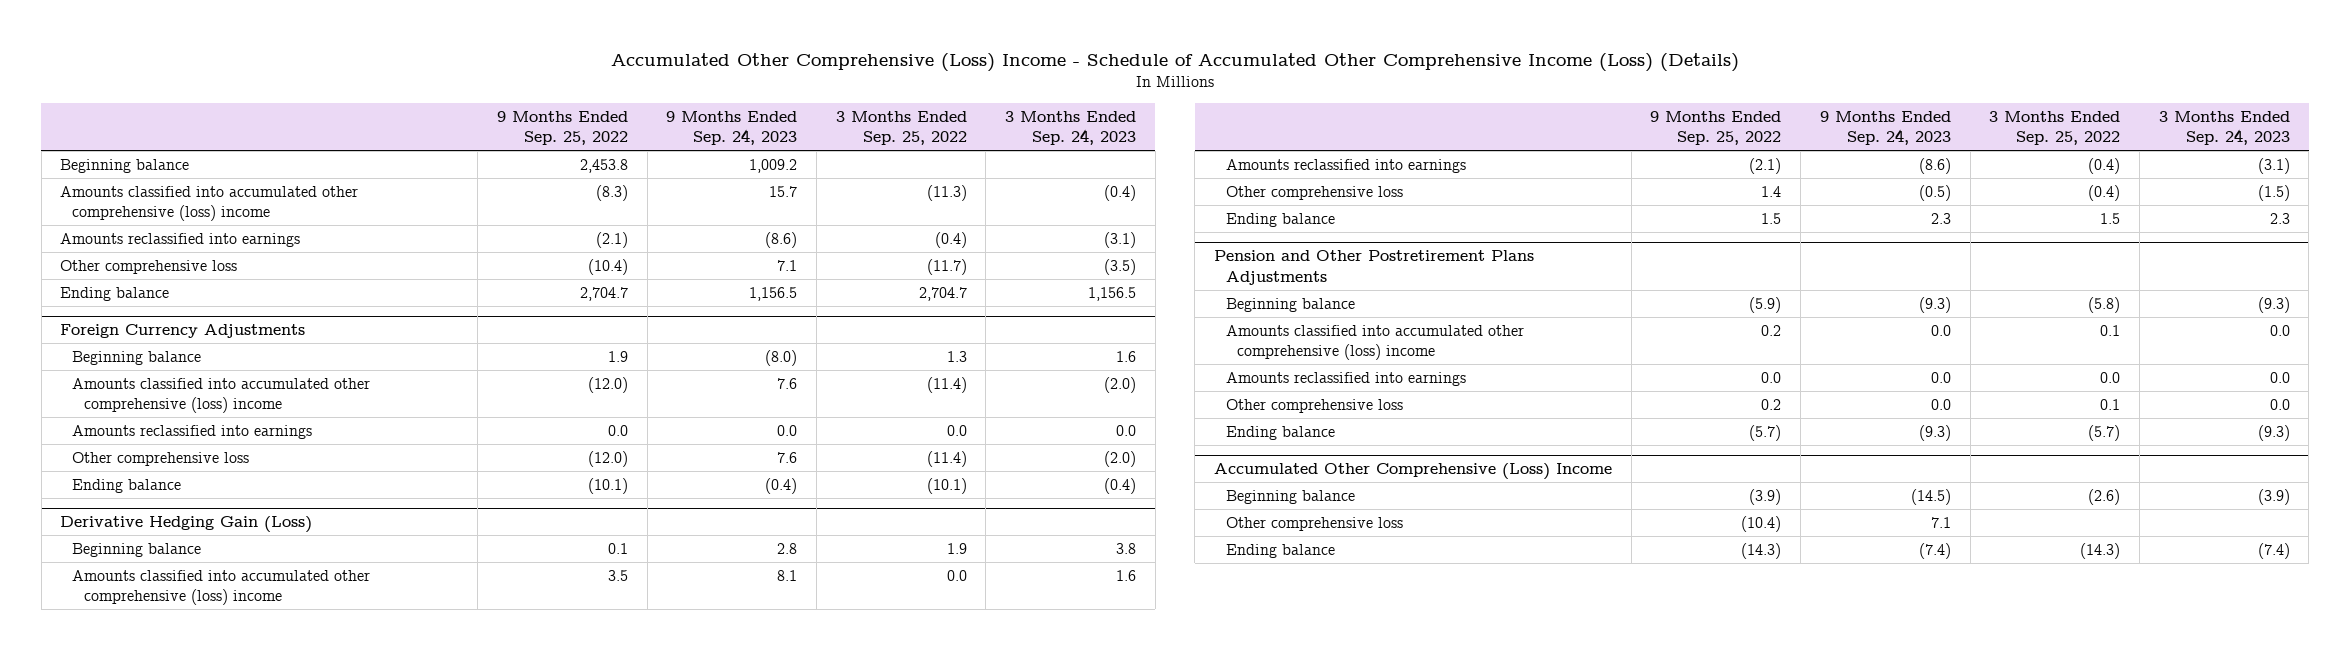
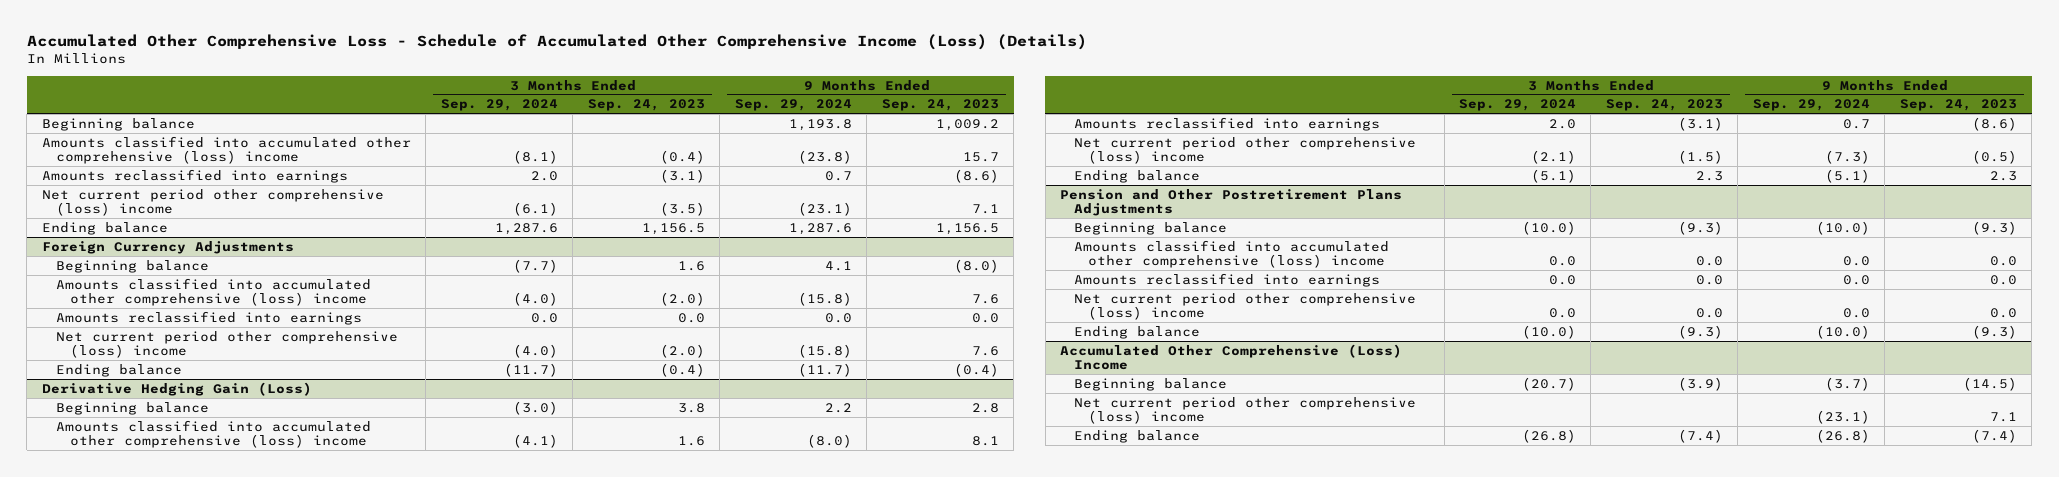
[611,52,1740,72] Accumulated Other Comprehensive (Loss) Income - Schedule of Accumulated Other Comprehensive Income (Loss) (Details) -> [26,34,1087,51] Accumulated Other Comprehensive Loss - Schedule of Accumulated Other Comprehensive Income (Loss) (Details)
[496,110,628,145] 9 Months Ended Sep. 25, 2022 -> none
[835,110,967,145] 3 Months Ended Sep. 25, 2022 -> none
none -> [440,99,558,112] Sep. 29, 2024
none -> [734,99,852,112] Sep. 29, 2024
[60,259,238,274] Other comprehensive loss -> [41,188,384,217] Net current period other comprehensive (loss) income
[72,451,250,466] Other comprehensive loss -> [55,330,398,359] Net current period other comprehensive (loss) income
[1225,185,1403,200] Other comprehensive loss -> [1074,136,1417,165] Net current period other comprehensive (loss) income
[1225,398,1403,413] Other comprehensive loss -> [1074,292,1417,321] Net current period other comprehensive (loss) income
[1225,516,1403,531] Other comprehensive loss -> [1074,396,1417,425] Net current period other comprehensive (loss) income

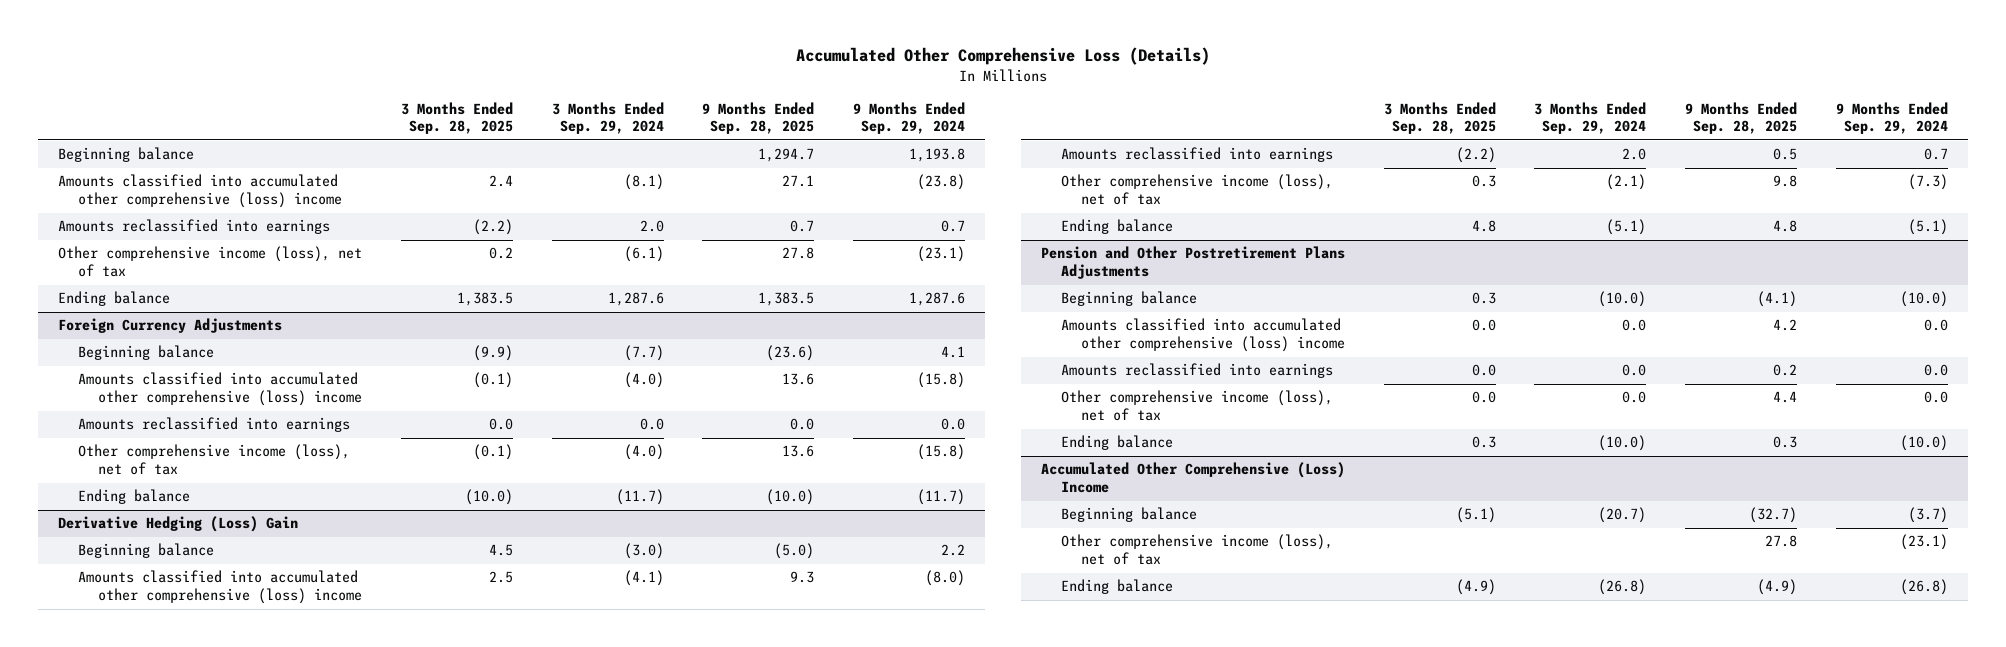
[26,34,1087,51] Accumulated Other Comprehensive Loss - Schedule of Accumulated Other Comprehensive Income (Loss) (Details) -> [795,46,1210,65] Accumulated Other Comprehensive Loss (Details)
[587,99,705,112] Sep. 24, 2023 -> none
[881,99,999,112] Sep. 24, 2023 -> none
none -> [400,101,513,135] 3 Months Ended Sep. 28, 2025
none -> [702,101,815,135] 9 Months Ended Sep. 28, 2025
[41,188,384,217] Net current period other comprehensive (loss) income -> [57,246,362,278] Other comprehensive income (loss), net of tax
[55,330,398,359] Net current period other comprehensive (loss) income -> [77,444,350,476] Other comprehensive income (loss), net of tax
[41,381,312,396] Derivative Hedging Gain (Loss) -> [57,516,298,533] Derivative Hedging (Loss) Gain
[1074,136,1417,165] Net current period other comprehensive (loss) income -> [1060,174,1333,206] Other comprehensive income (loss), net of tax
[1074,292,1417,321] Net current period other comprehensive (loss) income -> [1060,390,1333,422] Other comprehensive income (loss), net of tax
[1074,396,1417,425] Net current period other comprehensive (loss) income -> [1060,534,1333,566] Other comprehensive income (loss), net of tax

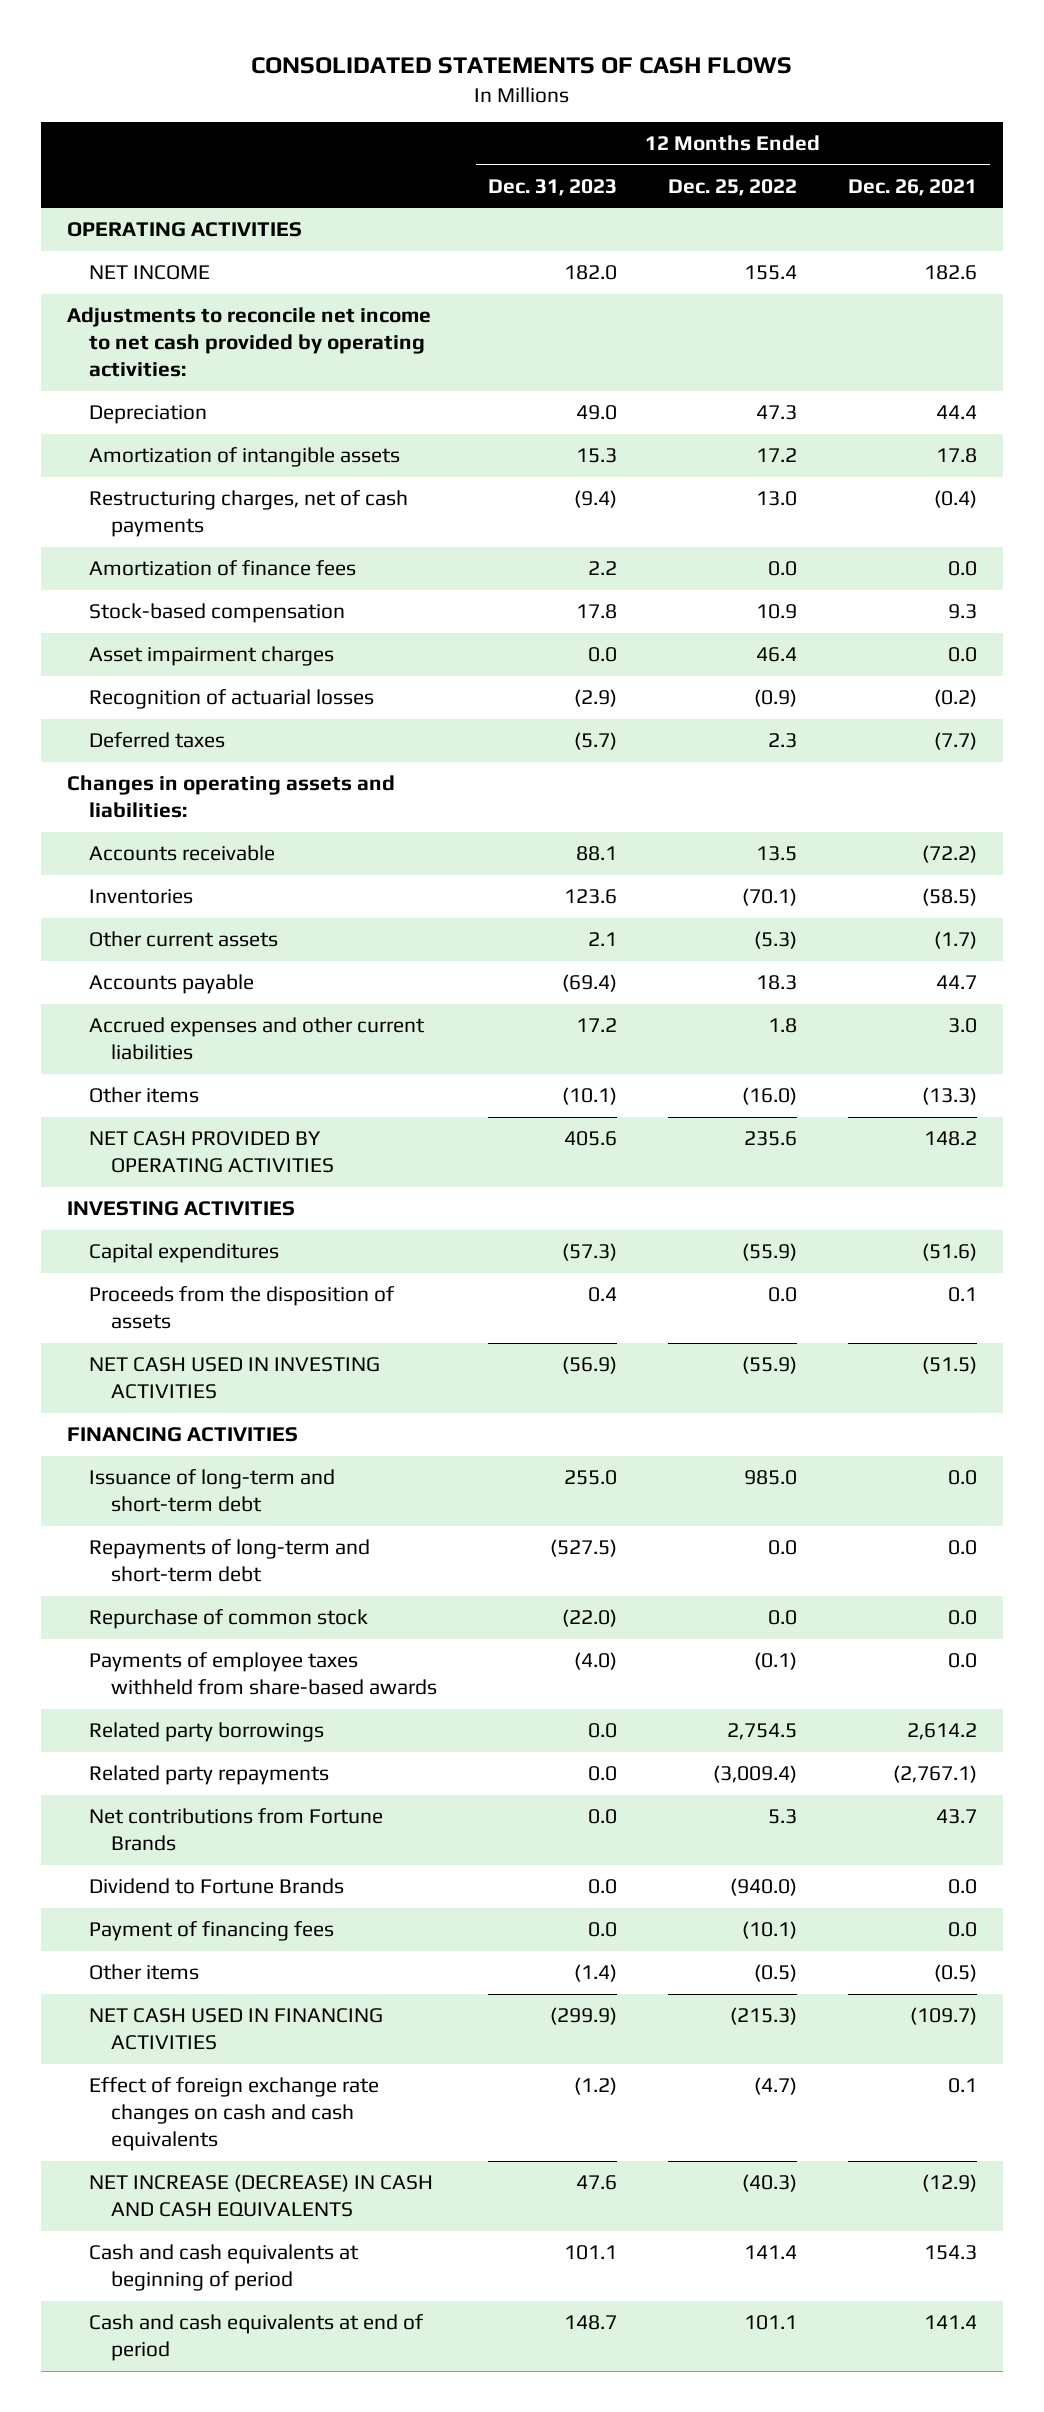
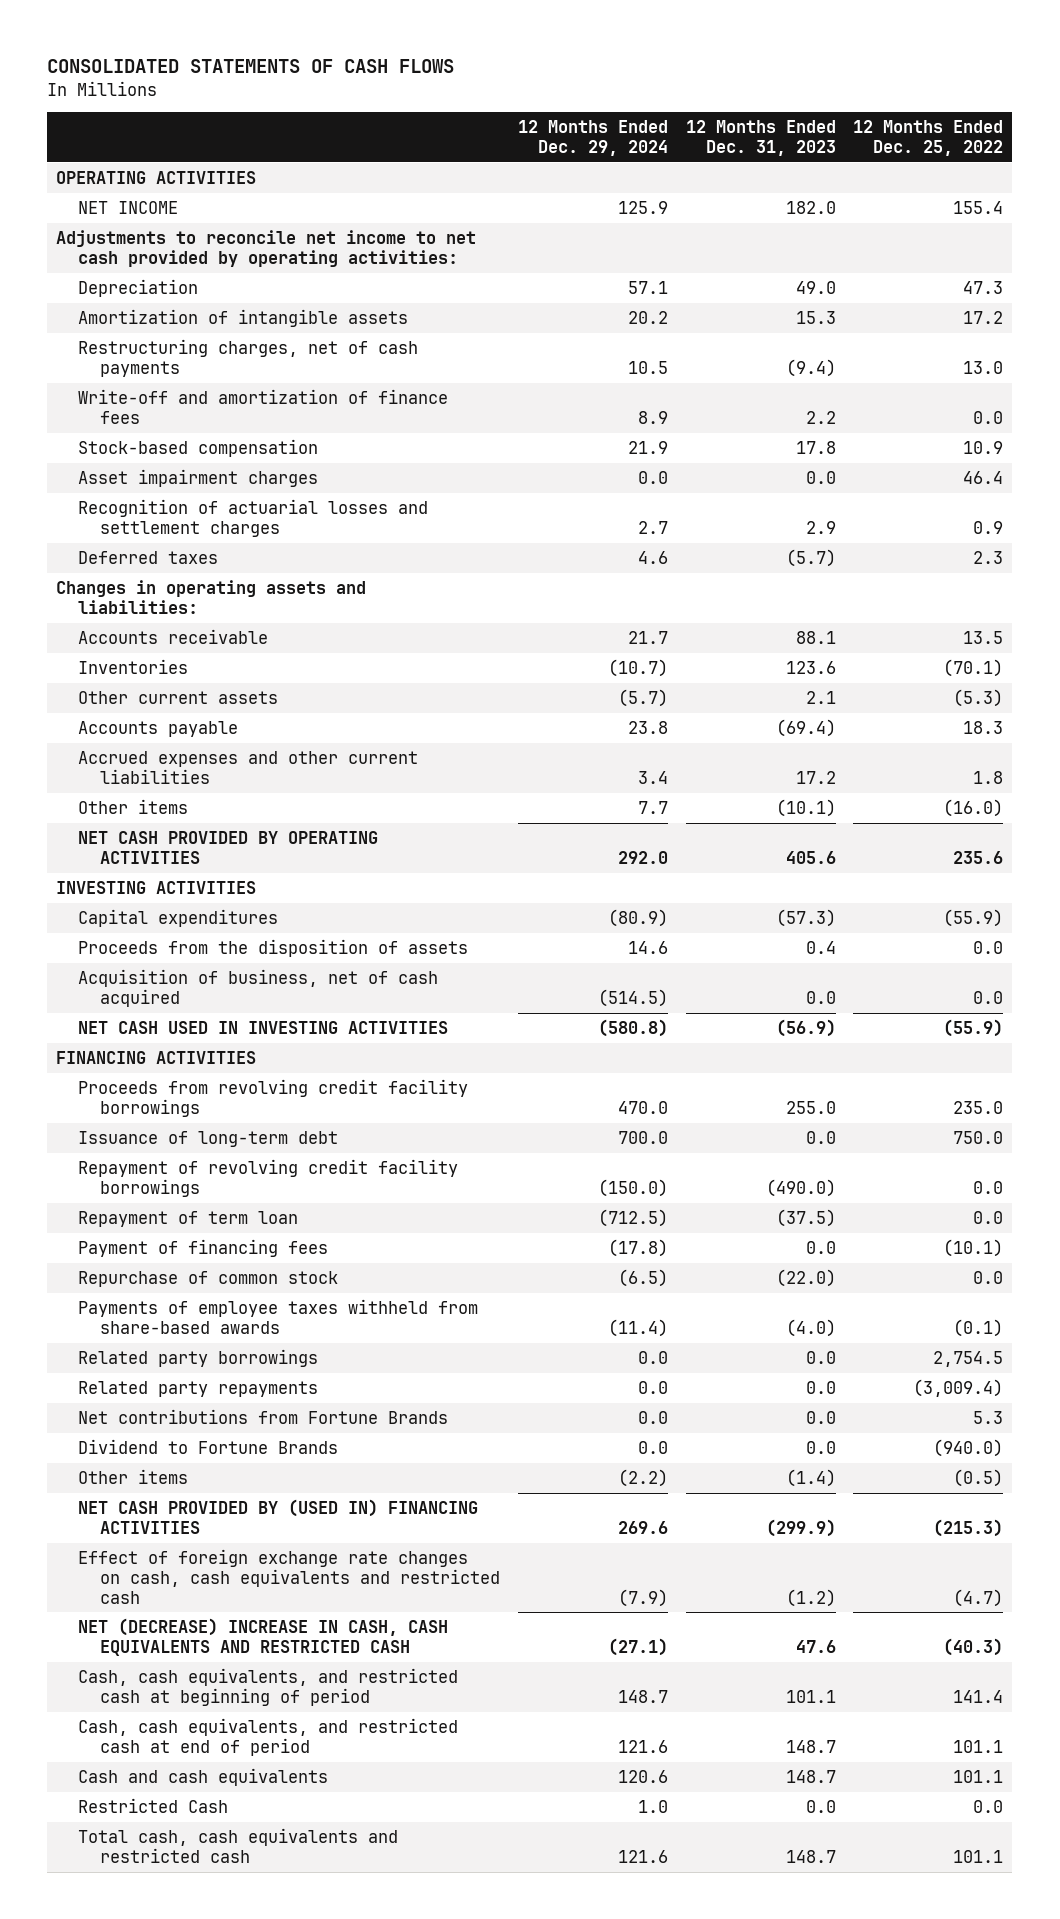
[848,178,978,196] Dec. 26, 2021 -> none
none -> [517,120,668,157] 12 Months Ended Dec. 29, 2024
[89,560,357,577] Amortization of finance fees -> [78,389,449,424] Write-off and amortization of finance fees
[89,689,375,710] Recognition of actuarial losses -> [78,499,429,537] Recognition of actuarial losses and settlement charges
[574,689,618,708] (2.9) -> [805,520,836,534] 2.9
[754,689,798,708] (0.9) -> [973,520,1004,534] 0.9
none -> [78,969,439,1007] Acquisition of business, net of cash acquired
none -> [78,1079,469,1117] Proceeds from revolving credit facility borrowings
[89,1469,336,1513] Issuance of long-term and short-term debt -> [78,1131,339,1148] Issuance of long-term debt
[564,1470,618,1486] 255.0 -> [805,1131,836,1145] 0.0
[744,1470,798,1486] 985.0 -> [953,1131,1004,1145] 750.0
none -> [78,1159,459,1197] Repayment of revolving credit facility borrowings
[89,1539,371,1583] Repayments of long-term and short-term debt -> [78,1211,299,1228] Repayment of term loan
[550,1539,618,1558] (527.5) -> [775,1209,836,1228] (37.5)
[89,1921,335,1942] Payment of financing fees -> [78,1239,329,1258] Payment of financing fees
[89,2008,384,2051] NET CASH USED IN FINANCING ACTIVITIES -> [78,1499,479,1534] NET CASH PROVIDED BY (USED IN) FINANCING ACTIVITIES
[89,2077,380,2152] Effect of foreign exchange rate changes on cash and cash equivalents -> [78,1549,500,1604] Effect of foreign exchange rate changes on cash, cash equivalents and restricted cash
[89,2174,434,2218] NET INCREASE (DECREASE) IN CASH AND CASH EQUIVALENTS -> [78,1618,449,1656] NET (DECREASE) INCREASE IN CASH, CASH EQUIVALENTS AND RESTRICTED CASH
[89,2244,360,2292] Cash and cash equivalents at beginning of period -> [78,1668,459,1706] Cash, cash equivalents, and restricted cash at beginning of period
[89,2314,425,2362] Cash and cash equivalents at end of period -> [78,1718,459,1756] Cash, cash equivalents, and restricted cash at end of period
none -> [78,1768,329,1787] Cash and cash equivalents
none -> [78,1798,229,1814] Restricted Cash
none -> [78,1828,399,1863] Total cash, cash equivalents and restricted cash

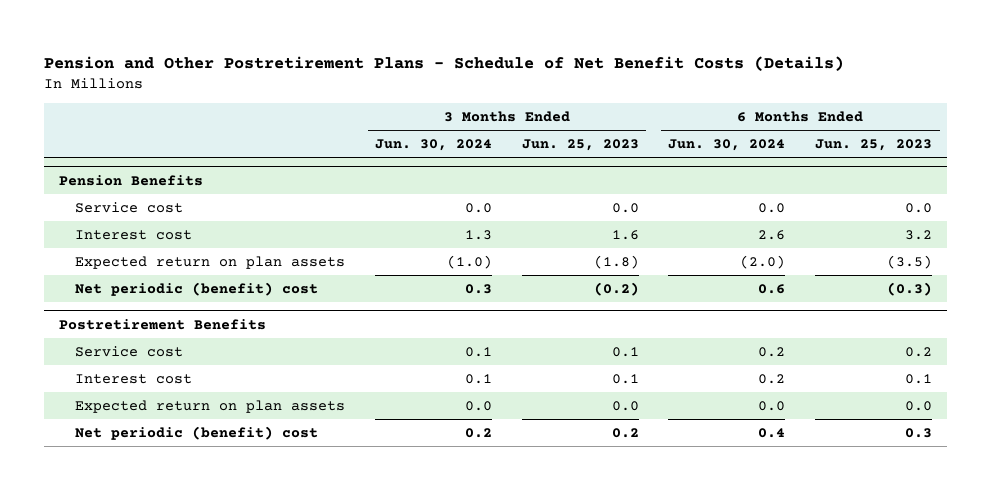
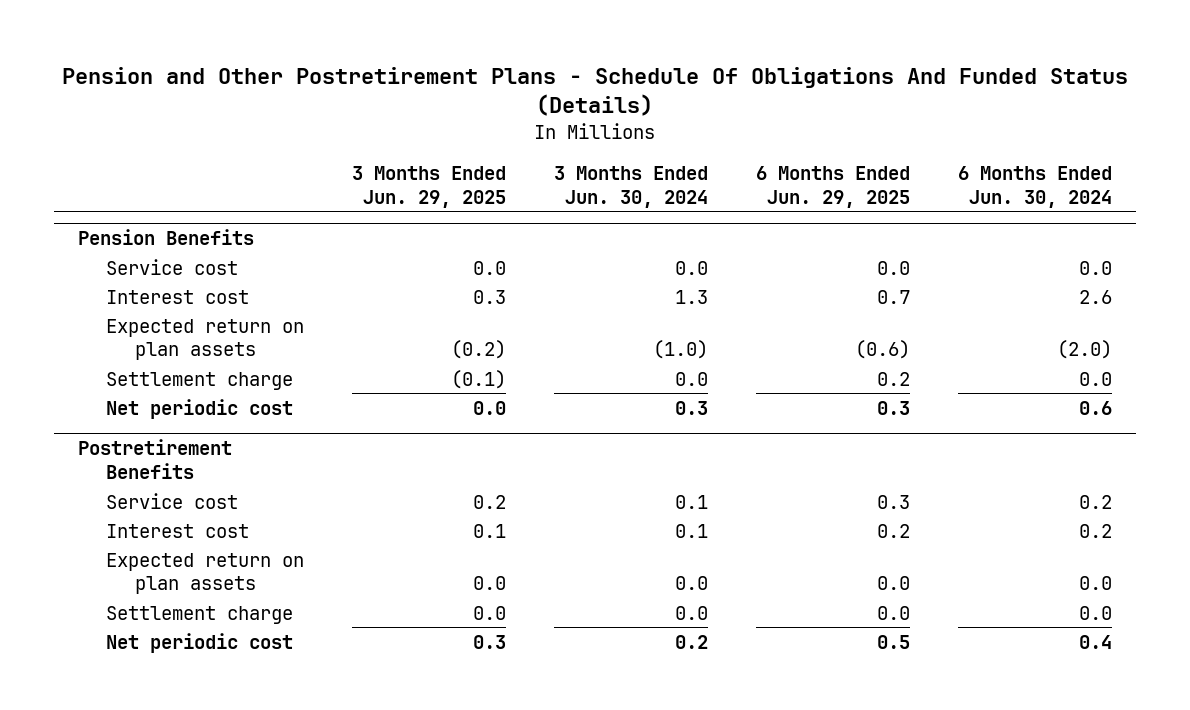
[44,55,845,71] Pension and Other Postretirement Plans - Schedule of Net Benefit Costs (Details) -> [62,66,1129,117] Pension and Other Postretirement Plans - Schedule Of Obligations And Funded Status (Details)
[521,138,639,151] Jun. 25, 2023 -> none
[815,138,933,151] Jun. 25, 2023 -> none
none -> [352,166,507,208] 3 Months Ended Jun. 29, 2025
none -> [756,166,911,208] 6 Months Ended Jun. 29, 2025
none -> [106,371,294,390] Settlement charge
[75,281,319,296] Net periodic (benefit) cost -> [106,398,294,419] Net periodic cost
none -> [106,605,294,624] Settlement charge
[75,425,319,440] Net periodic (benefit) cost -> [106,632,294,653] Net periodic cost

